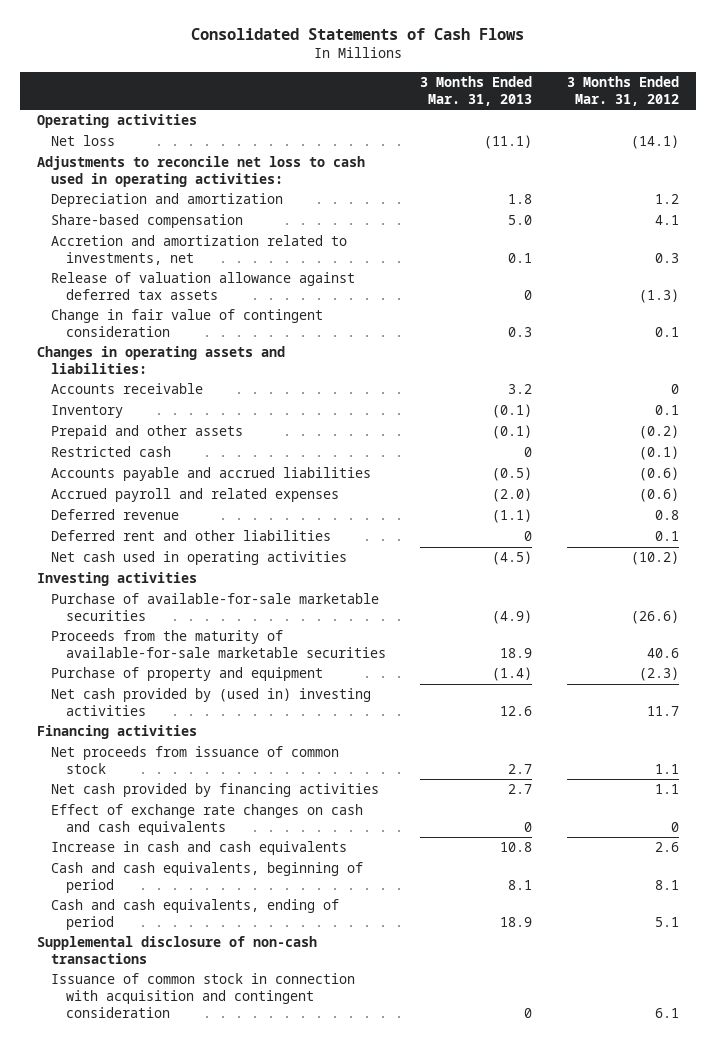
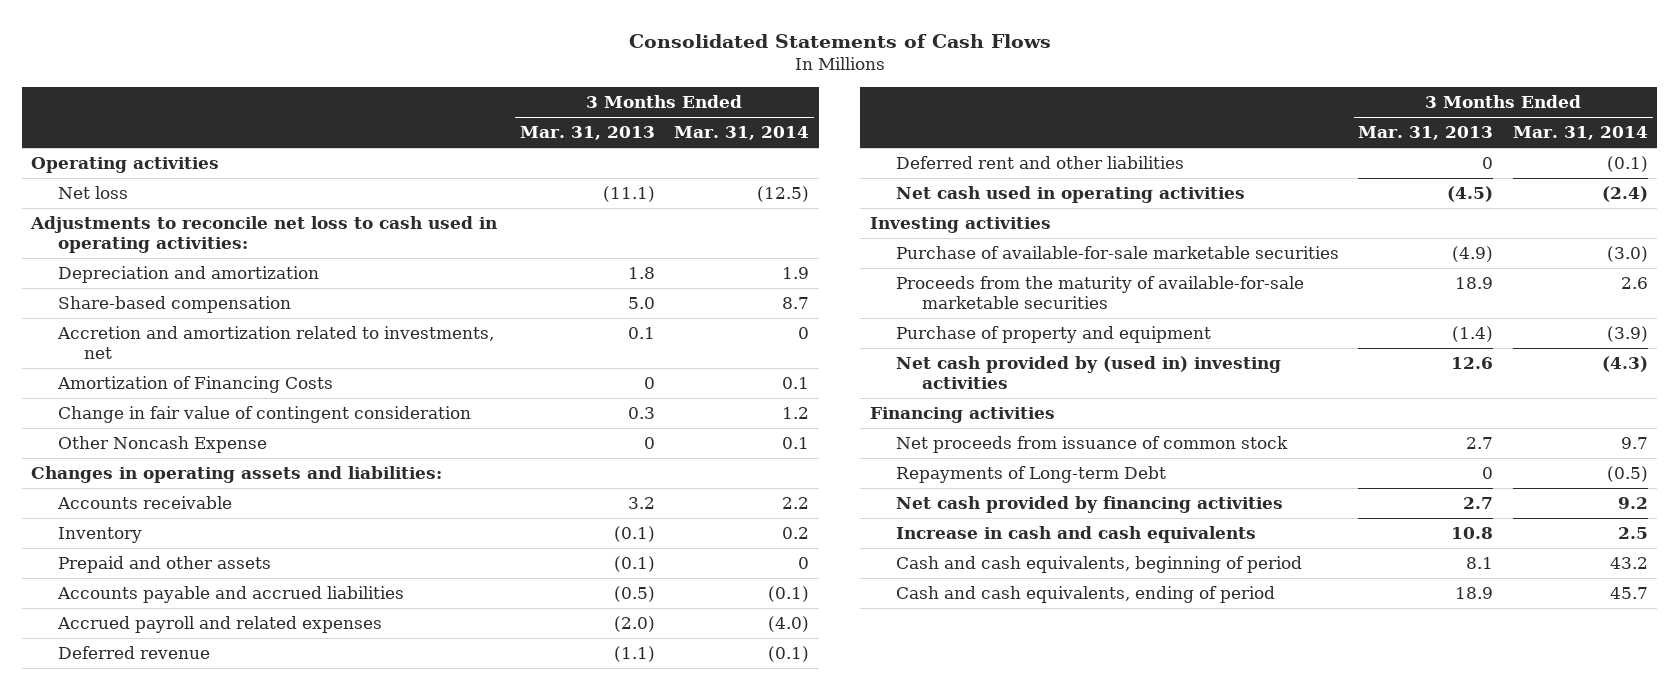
[566,75,679,106] 3 Months Ended Mar. 31, 2012 -> none
none -> [674,126,810,141] Mar. 31, 2014
[51,272,356,300] Release of valuation allowance against deferred tax assets -> none
none -> [56,376,333,394] Amortization of Financing Costs
none -> [57,436,267,454] Other Noncash Expense
[51,446,172,458] Restricted cash -> none
none -> [896,466,1167,484] Repayments of Long-term Debt
[51,804,364,835] Effect of exchange rate changes on cash and cash equivalents -> none
[36,936,317,964] Supplemental disclosure of non-cash transactions -> none
[51,973,356,1018] Issuance of common stock in connection with acquisition and contingent consideration -> none

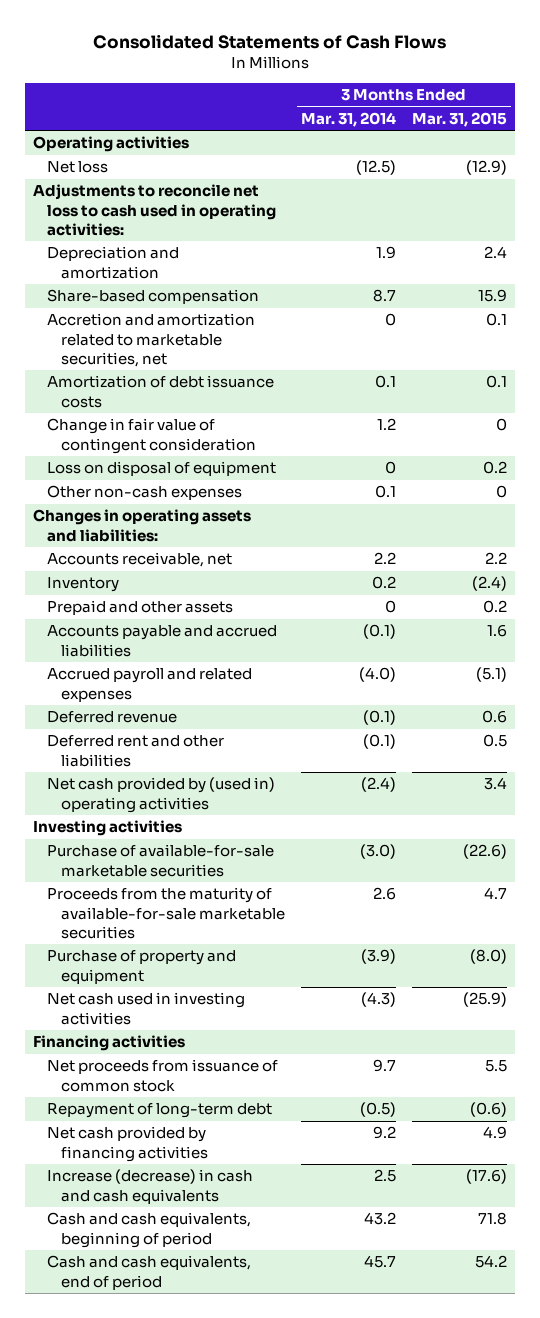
[519,126,655,141] Mar. 31, 2013 -> none
none -> [412,111,508,127] Mar. 31, 2015
[56,326,494,360] Accretion and amortization related to investments, net -> [46,313,255,367] Accretion and amortization related to marketable securities, net
[56,376,333,394] Amortization of Financing Costs -> [46,375,274,408] Amortization of debt issuance costs
none -> [46,461,276,477] Loss on disposal of equipment
[57,436,267,454] Other Noncash Expense -> [46,485,242,501] Other non-cash expenses
[56,496,232,510] Accounts receivable -> [46,552,232,568] Accounts receivable, net
[896,186,1246,204] Net cash used in operating activities -> [46,777,275,813] Net cash provided by (used in) operating activities
[896,356,1282,390] Net cash provided by (used in) investing activities -> [46,992,245,1025] Net cash used in investing activities
[896,466,1167,484] Repayments of Long-term Debt -> [46,1103,272,1119] Repayment of long-term debt
[896,526,1257,544] Increase in cash and cash equivalents -> [46,1169,253,1204] Increase (decrease) in cash and cash equivalents
[896,586,1276,604] Cash and cash equivalents, ending of period -> [46,1255,251,1290] Cash and cash equivalents, end of period

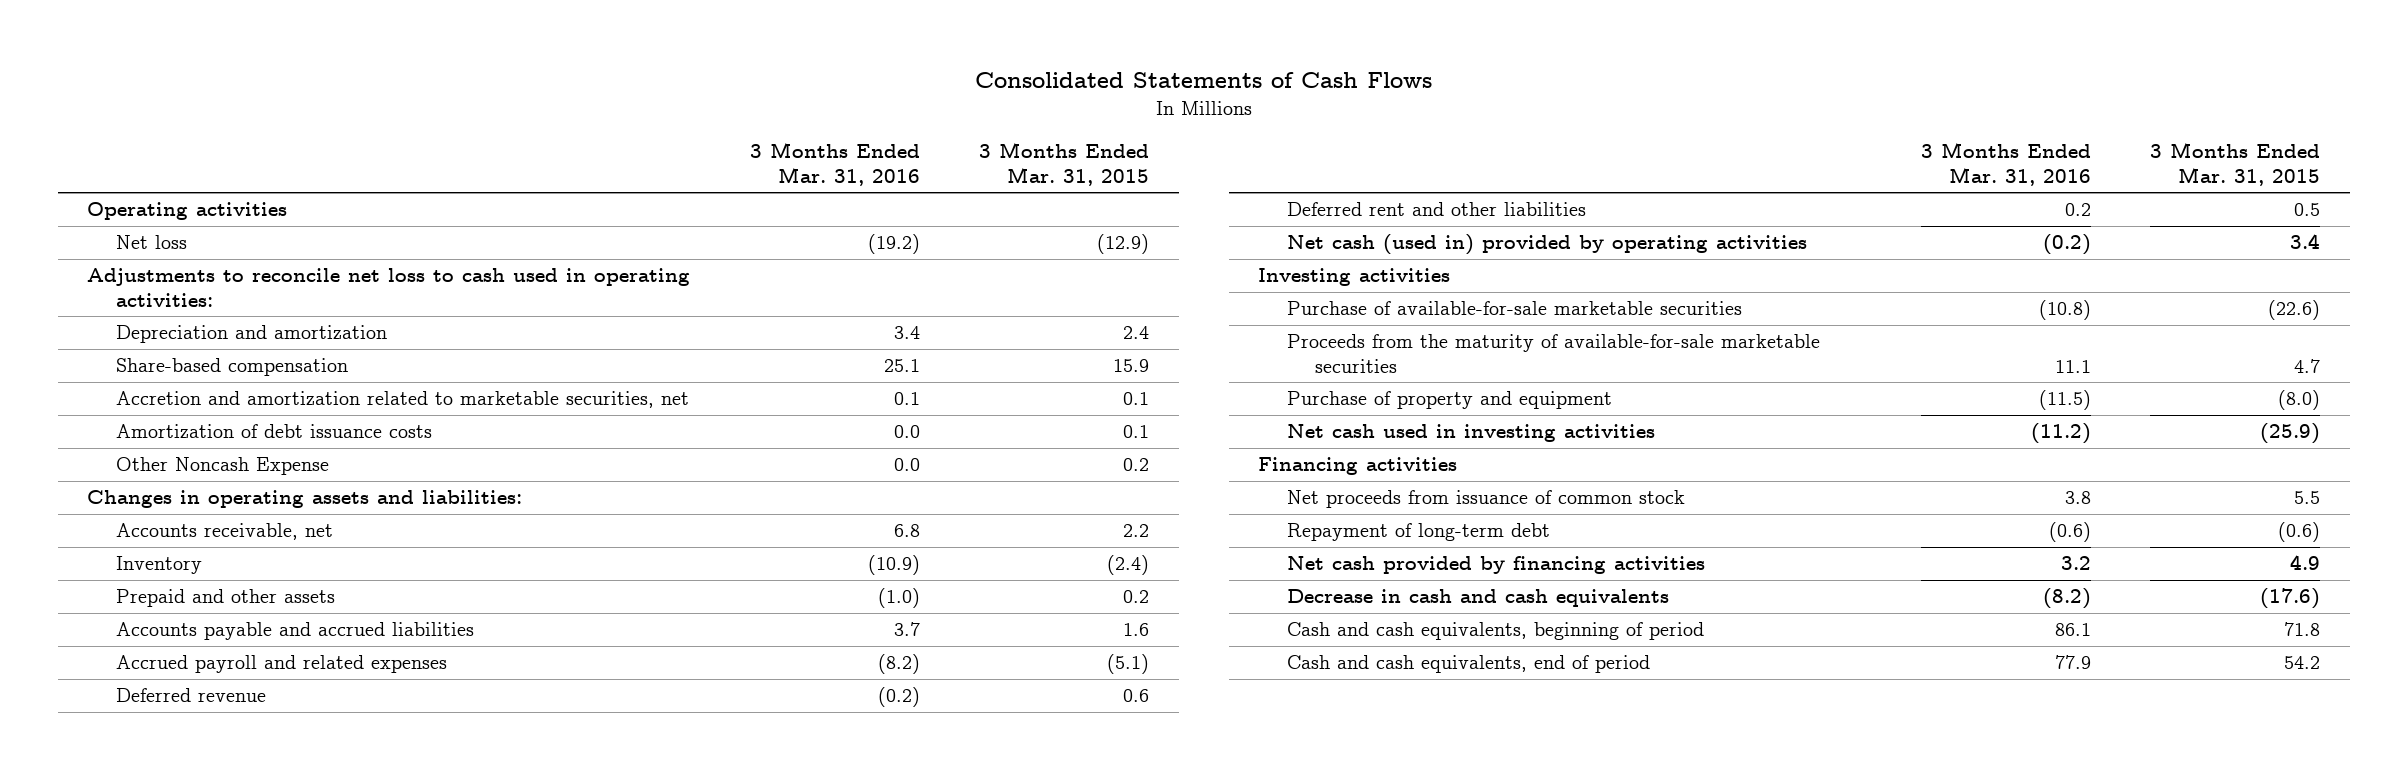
[301,111,397,127] Mar. 31, 2014 -> none
none -> [749,142,920,186] 3 Months Ended Mar. 31, 2016
[46,418,257,454] Change in fair value of contingent consideration -> none
[46,461,276,477] Loss on disposal of equipment -> none
[46,485,242,501] Other non-cash expenses -> none
none -> [115,457,329,476] Other Noncash Expense
[46,777,275,813] Net cash provided by (used in) operating activities -> [1286,234,1807,256] Net cash (used in) provided by operating activities
[46,1169,253,1204] Increase (decrease) in cash and cash equivalents -> [1286,589,1669,608] Decrease in cash and cash equivalents

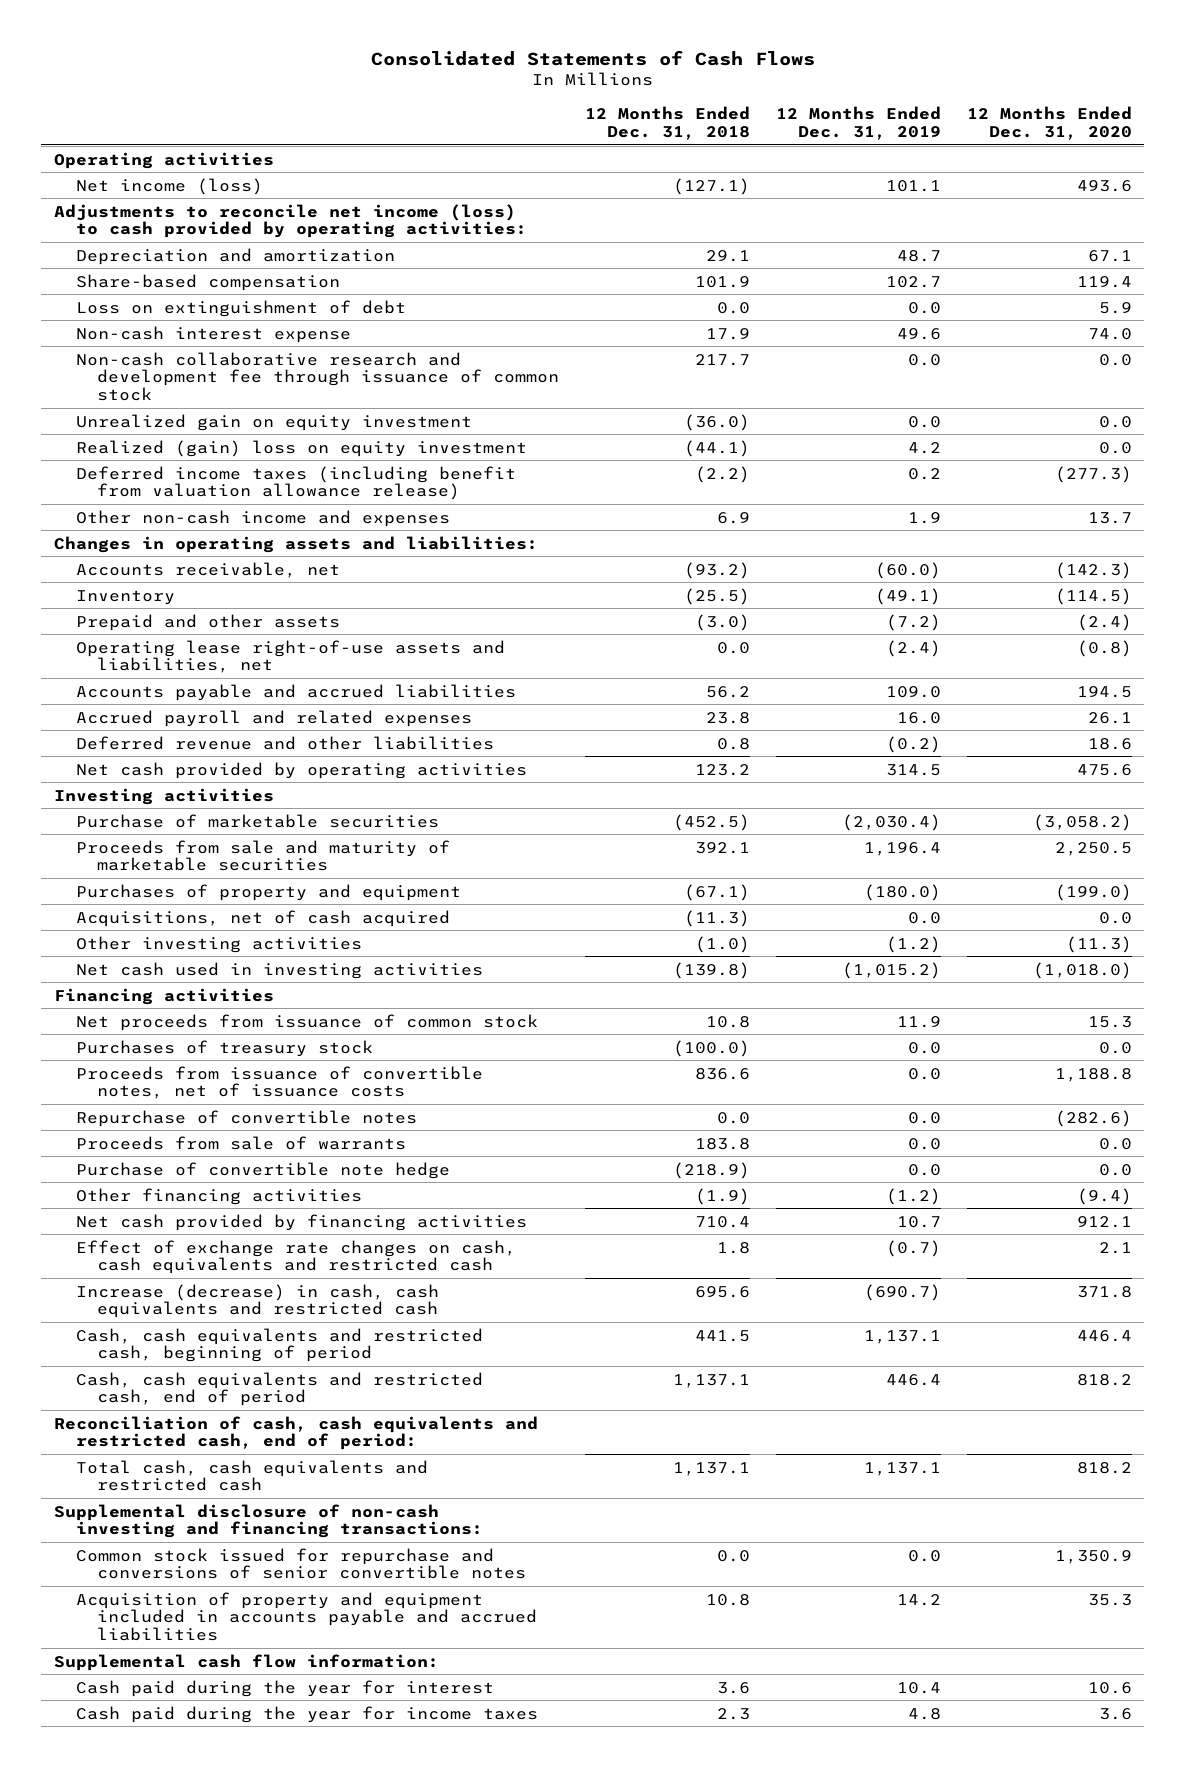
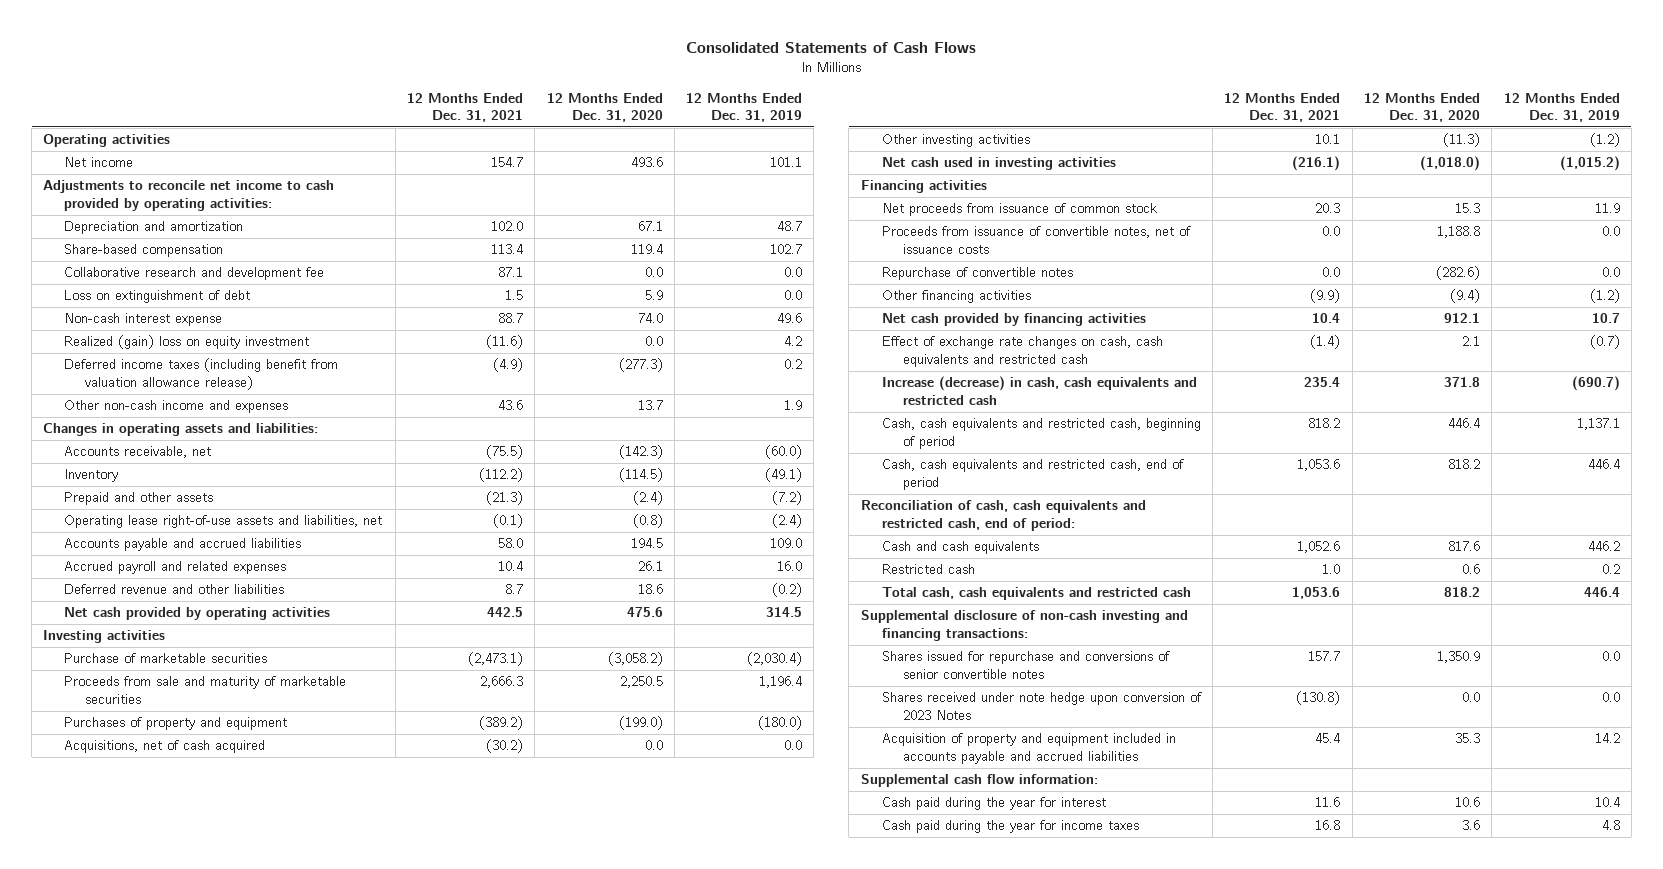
[585,106,751,140] 12 Months Ended Dec. 31, 2018 -> none
none -> [407,92,524,123] 12 Months Ended Dec. 31, 2021
[75,177,263,195] Net income (loss) -> [64,157,134,168] Net income
[53,203,527,239] Adjustments to reconcile net income (loss) to cash provided by operating activities: -> [43,180,335,212] Adjustments to reconcile net income to cash provided by operating activities:
none -> [64,267,325,281] Collaborative research and development fee
[75,351,560,402] Non-cash collaborative research and development fee through issuance of common stock -> none
[75,413,472,431] Unrealized gain on equity investment -> none
[75,1039,373,1057] Purchases of treasury stock -> none
[75,1135,406,1150] Proceeds from sale of warrants -> none
[75,1161,450,1179] Purchase of convertible note hedge -> none
none -> [881,541,1039,555] Cash and cash equivalents
none -> [881,564,975,575] Restricted cash
[863,1461,941,1476] 1,137.1 -> [1583,587,1620,598] 446.4
[75,1547,527,1580] Common stock issued for repurchase and conversions of senior convertible notes -> [881,651,1170,680] Shares issued for repurchase and conversions of senior convertible notes
none -> [881,692,1202,721] Shares received under note hedge upon conversion of 2023 Notes

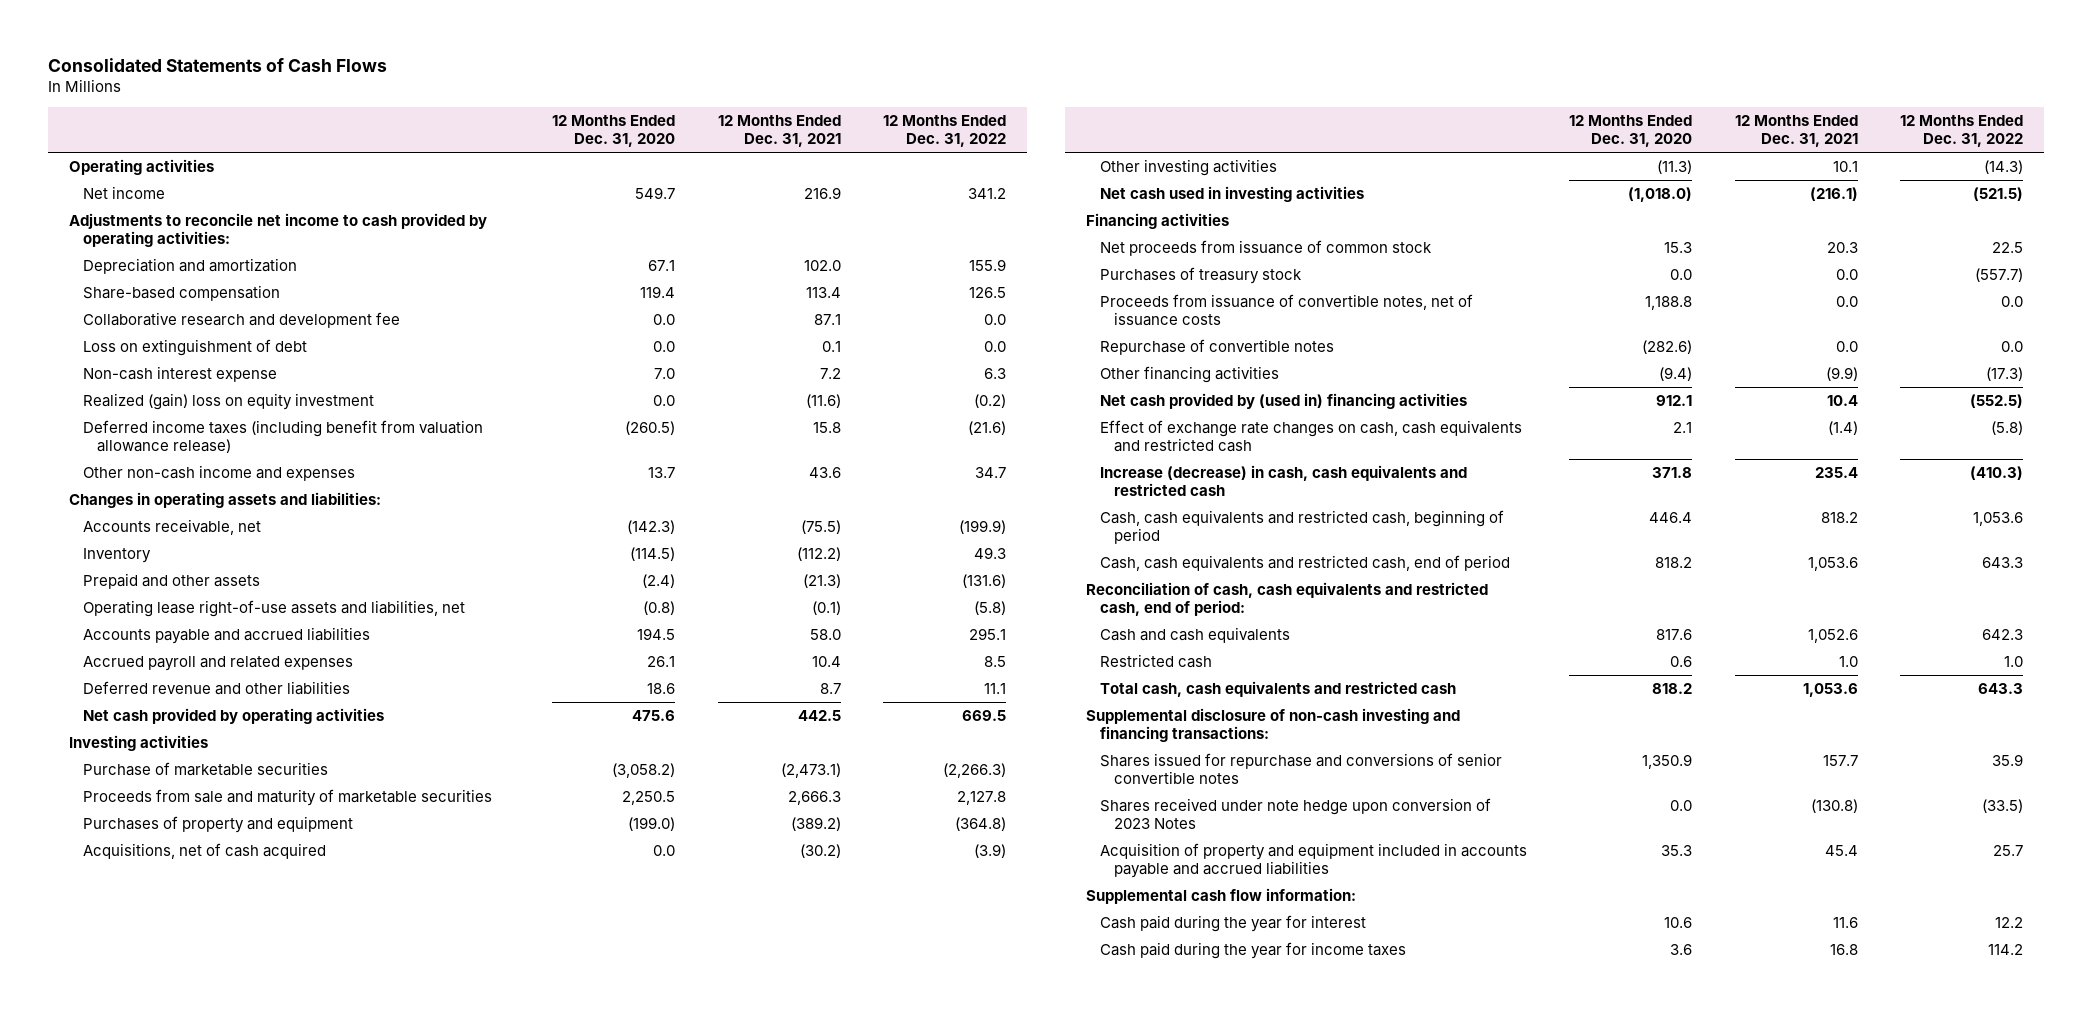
[686,92,803,123] 12 Months Ended Dec. 31, 2019 -> none
none -> [882,115,1006,148] 12 Months Ended Dec. 31, 2022
[491,157,524,168] 154.7 -> [803,187,841,200] 216.9
[630,157,663,168] 493.6 -> [635,187,676,200] 549.7
[505,290,524,301] 1.5 -> [821,341,841,353] 0.1
[644,290,663,301] 5.9 -> [653,341,676,353] 0.0
[498,313,524,324] 88.7 -> [819,368,841,380] 7.2
[637,313,663,324] 74.0 -> [654,368,676,380] 7.0
[493,358,524,373] (4.9) -> [812,422,841,434] 15.8
[618,358,663,373] (277.3) -> [625,421,676,436] (260.5)
none -> [1100,267,1303,285] Purchases of treasury stock
[881,313,1146,327] Net cash provided by financing activities -> [1100,393,1468,410] Net cash provided by (used in) financing activities

